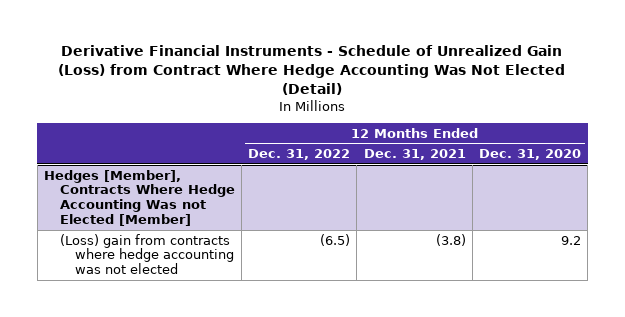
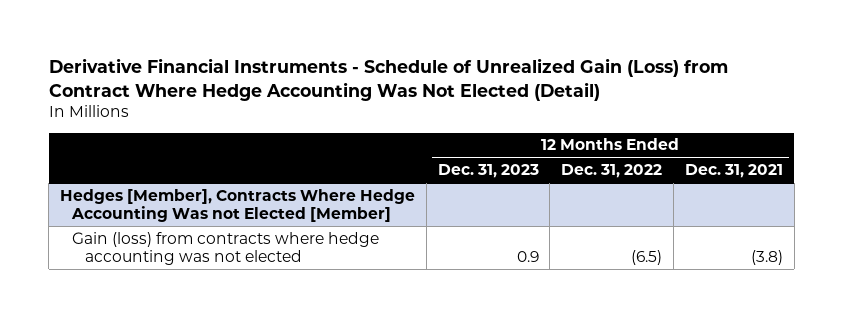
[479,149,582,161] Dec. 31, 2020 -> none
none -> [437,164,539,179] Dec. 31, 2023
[59,233,235,275] (Loss) gain from contracts where hedge accounting was not elected -> [72,231,380,266] Gain (loss) from contracts where hedge accounting was not elected

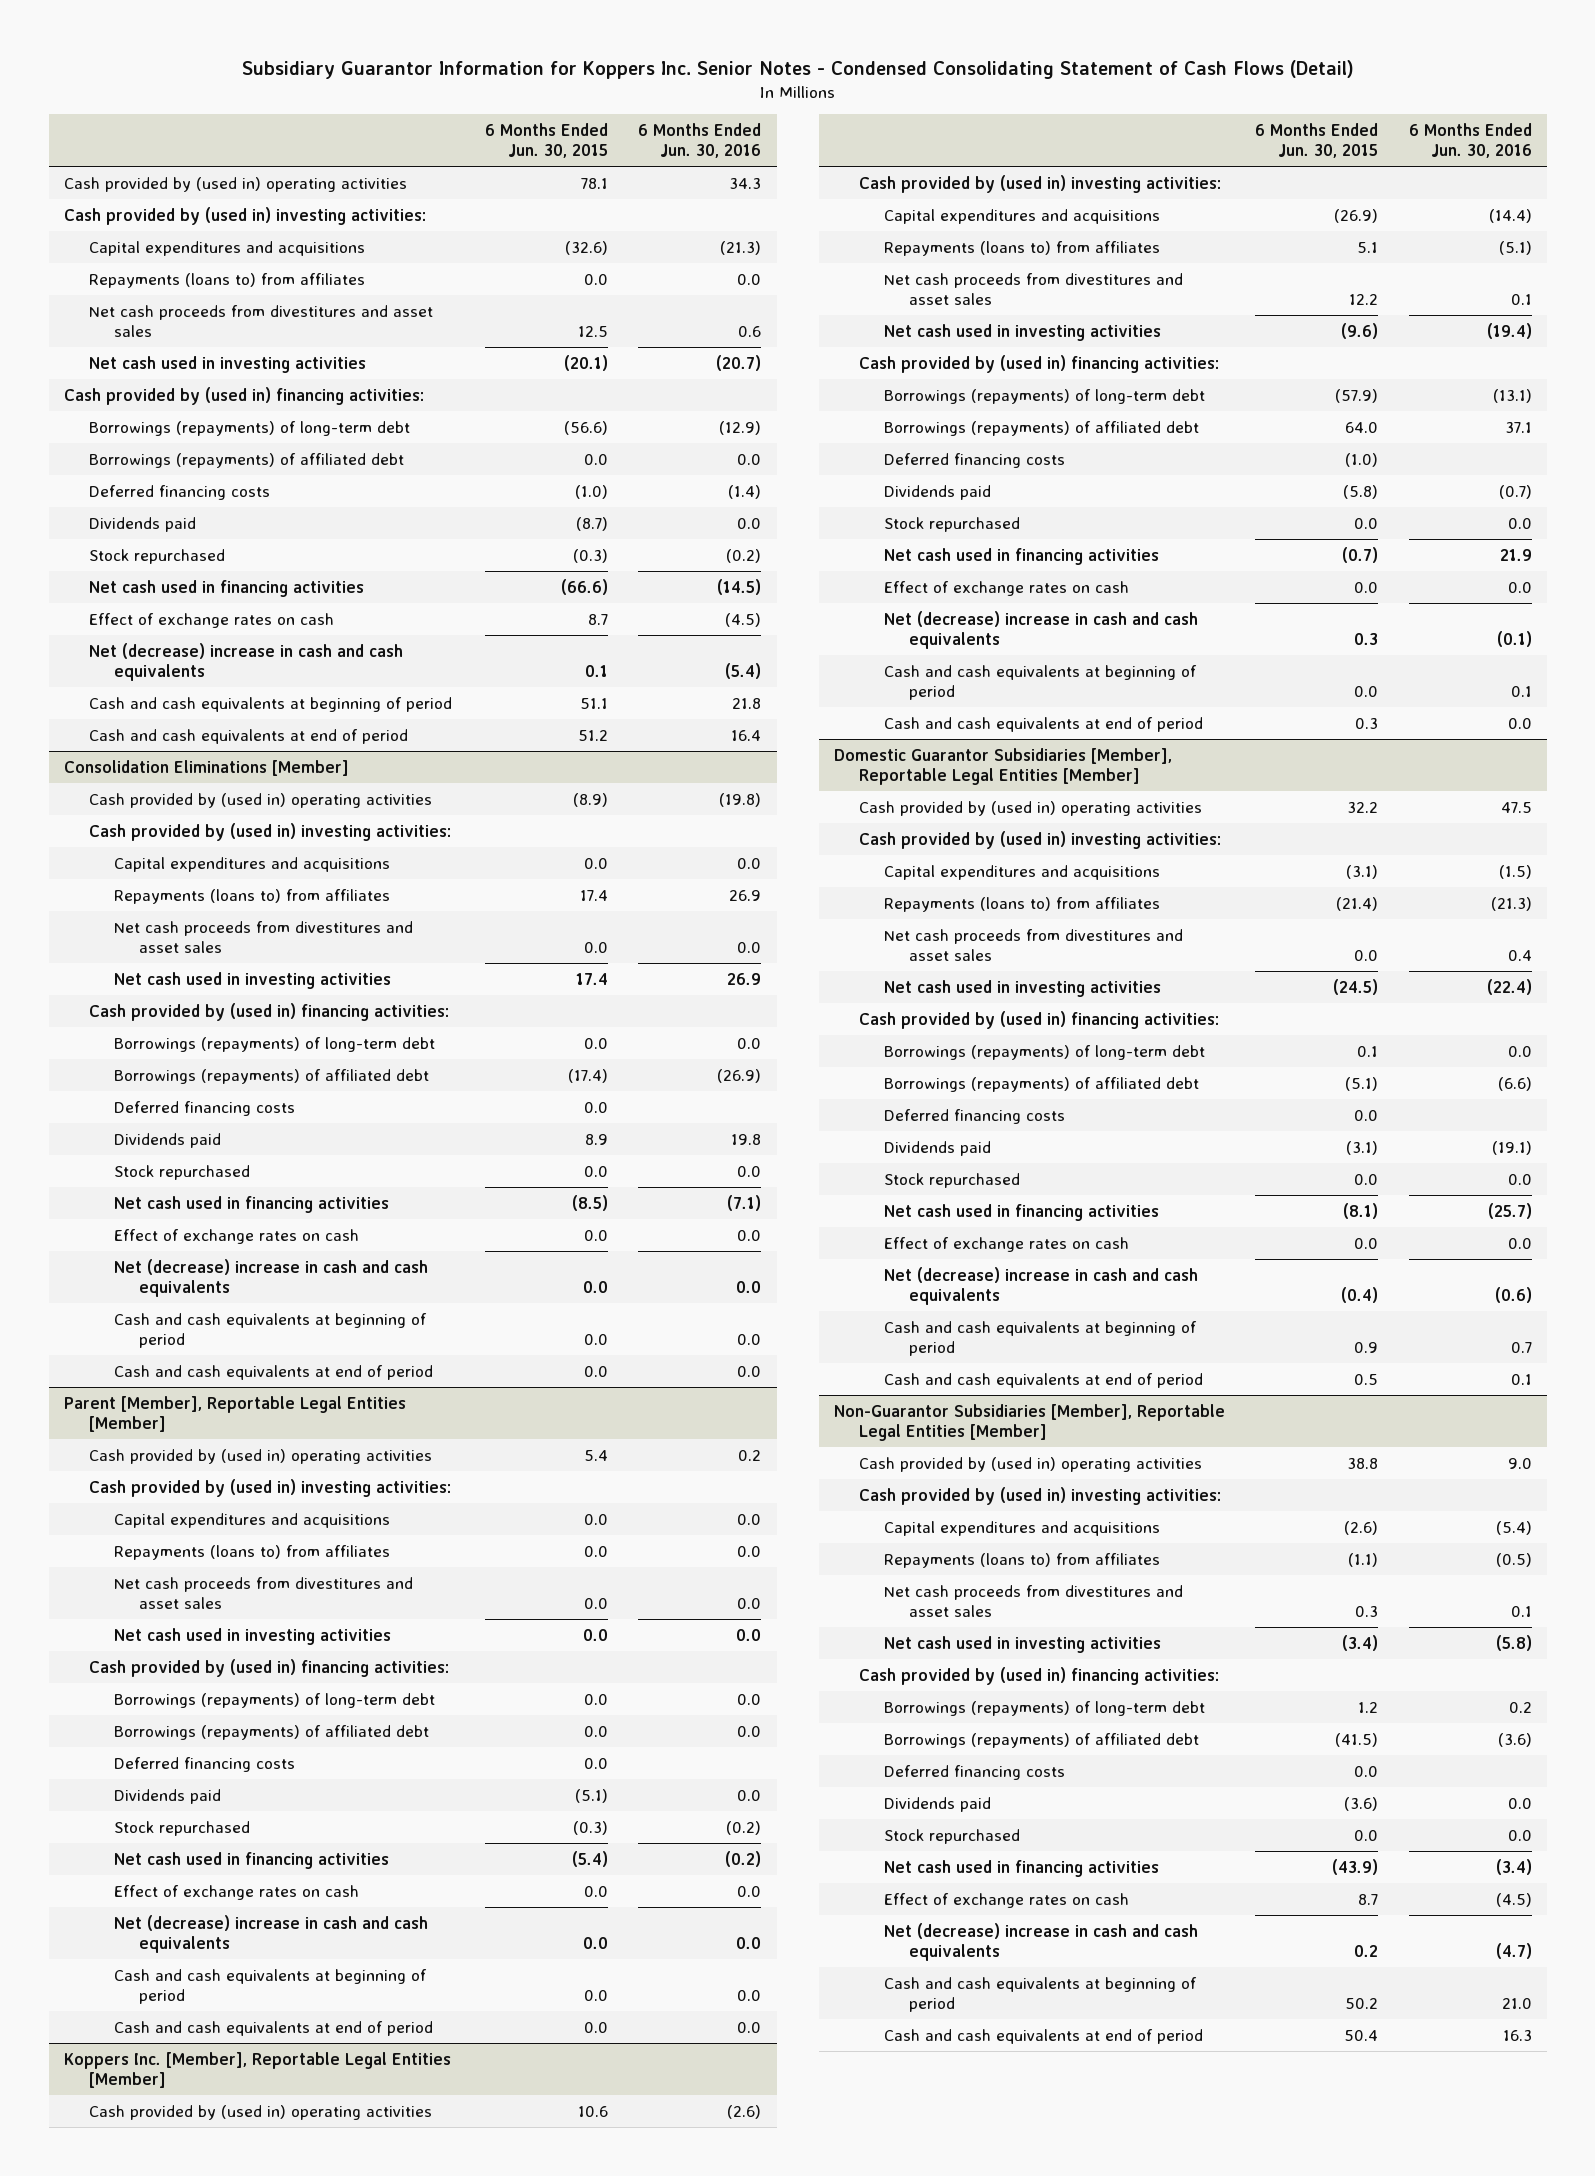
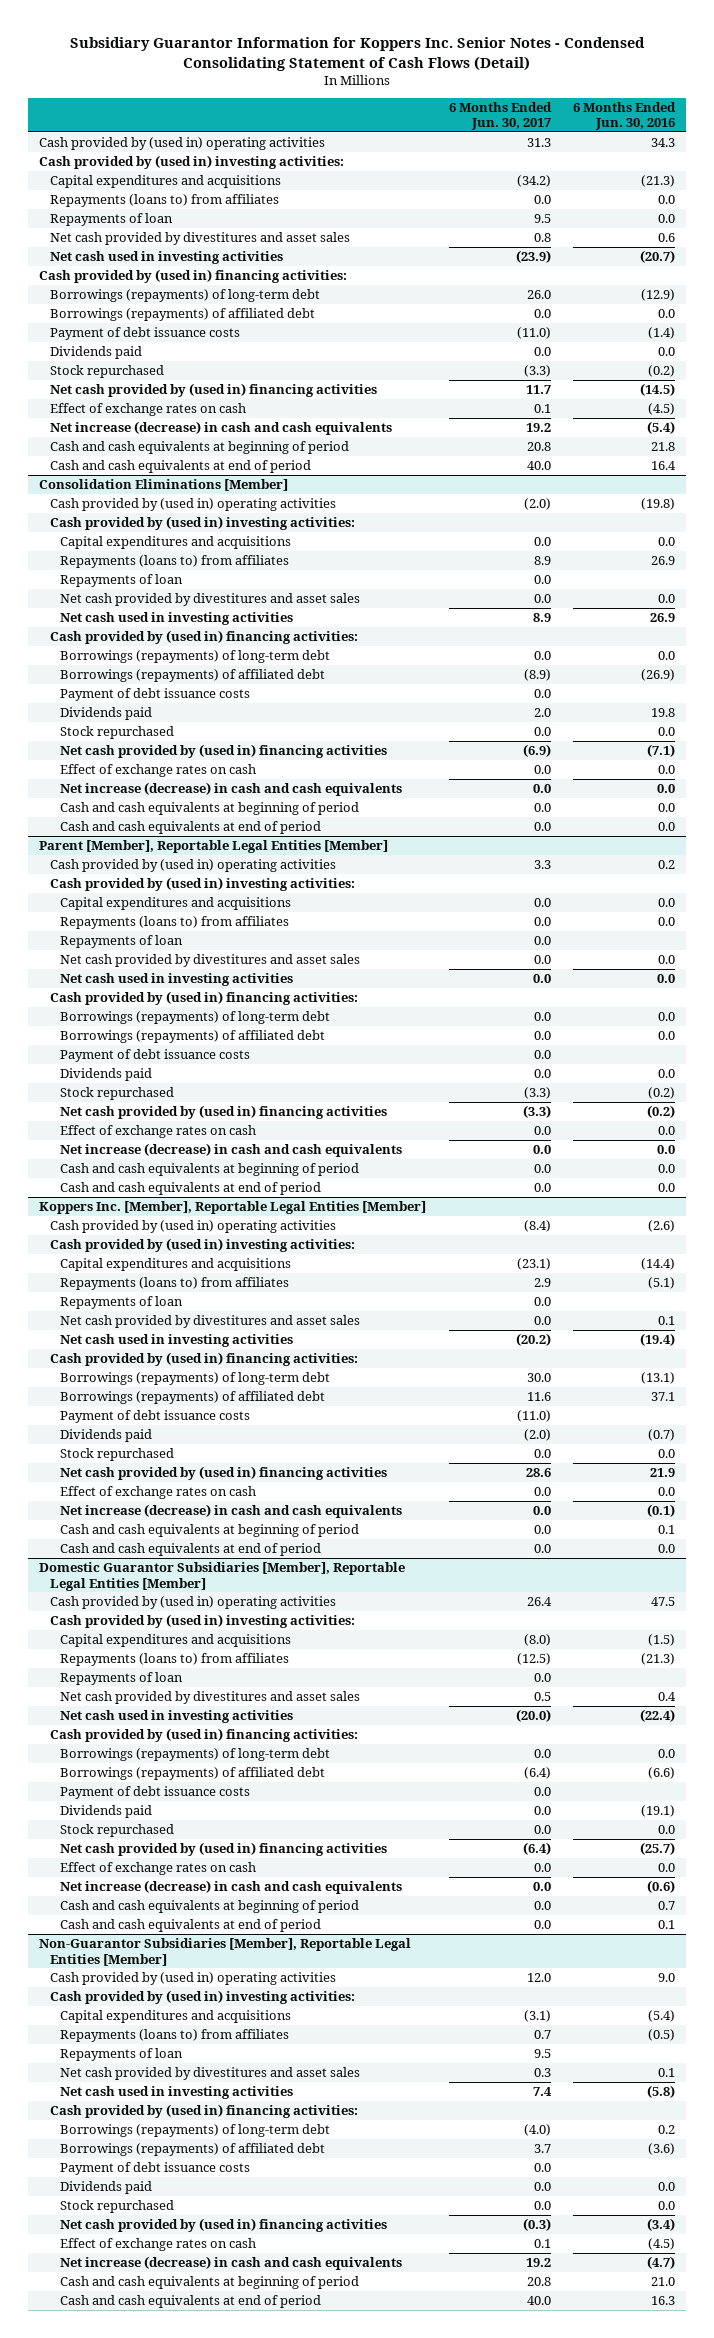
[485,123,609,159] 6 Months Ended Jun. 30, 2015 -> none
none -> [448,101,552,131] 6 Months Ended Jun. 30, 2017
none -> [49,212,173,226] Repayments of loan
[88,304,433,337] Net cash proceeds from divestitures and asset sales -> [49,231,350,245] Net cash provided by divestitures and asset sales
[88,484,270,500] Deferred financing costs -> none
none -> [49,326,240,340] Payment of debt issuance costs
[88,579,364,597] Net cash used in financing activities -> [49,382,377,397] Net cash provided by (used in) financing activities
[88,642,403,681] Net (decrease) increase in cash and cash equivalents -> [49,420,392,435] Net increase (decrease) in cash and cash equivalents
none -> [59,573,183,587] Repayments of loan
[113,920,413,953] Net cash proceeds from divestitures and asset sales -> [59,592,360,606] Net cash provided by divestitures and asset sales
[113,1100,295,1116] Deferred financing costs -> none
none -> [59,687,250,701] Payment of debt issuance costs
[113,1195,389,1213] Net cash used in financing activities -> [59,743,387,758] Net cash provided by (used in) financing activities
[113,1258,428,1297] Net (decrease) increase in cash and cash equivalents -> [59,781,402,796] Net increase (decrease) in cash and cash equivalents
none -> [59,934,183,948] Repayments of loan
[113,1576,413,1609] Net cash proceeds from divestitures and asset sales -> [59,953,360,967] Net cash provided by divestitures and asset sales
[113,1756,295,1772] Deferred financing costs -> none
none -> [59,1048,250,1062] Payment of debt issuance costs
[113,1851,389,1869] Net cash used in financing activities -> [59,1104,387,1119] Net cash provided by (used in) financing activities
[113,1914,428,1953] Net (decrease) increase in cash and cash equivalents -> [59,1142,402,1157] Net increase (decrease) in cash and cash equivalents
none -> [59,1295,183,1309] Repayments of loan
[884,272,1184,305] Net cash proceeds from divestitures and asset sales -> [59,1314,360,1328] Net cash provided by divestitures and asset sales
[884,452,1066,468] Deferred financing costs -> none
none -> [59,1409,250,1423] Payment of debt issuance costs
[884,547,1160,565] Net cash used in financing activities -> [59,1465,387,1480] Net cash provided by (used in) financing activities
[884,610,1199,649] Net (decrease) increase in cash and cash equivalents -> [59,1503,402,1518] Net increase (decrease) in cash and cash equivalents
none -> [59,1671,183,1685] Repayments of loan
[884,928,1184,961] Net cash proceeds from divestitures and asset sales -> [59,1690,360,1704] Net cash provided by divestitures and asset sales
[884,1108,1066,1124] Deferred financing costs -> none
none -> [59,1785,250,1799] Payment of debt issuance costs
[884,1203,1160,1221] Net cash used in financing activities -> [59,1841,387,1856] Net cash provided by (used in) financing activities
[884,1266,1199,1305] Net (decrease) increase in cash and cash equivalents -> [59,1879,402,1894] Net increase (decrease) in cash and cash equivalents
none -> [59,2047,183,2061] Repayments of loan
[884,1584,1184,1617] Net cash proceeds from divestitures and asset sales -> [59,2066,360,2080] Net cash provided by divestitures and asset sales
[884,1764,1066,1780] Deferred financing costs -> none
none -> [59,2161,250,2175] Payment of debt issuance costs
[884,1859,1160,1877] Net cash used in financing activities -> [59,2217,387,2232] Net cash provided by (used in) financing activities
[884,1922,1199,1961] Net (decrease) increase in cash and cash equivalents -> [59,2255,402,2270] Net increase (decrease) in cash and cash equivalents

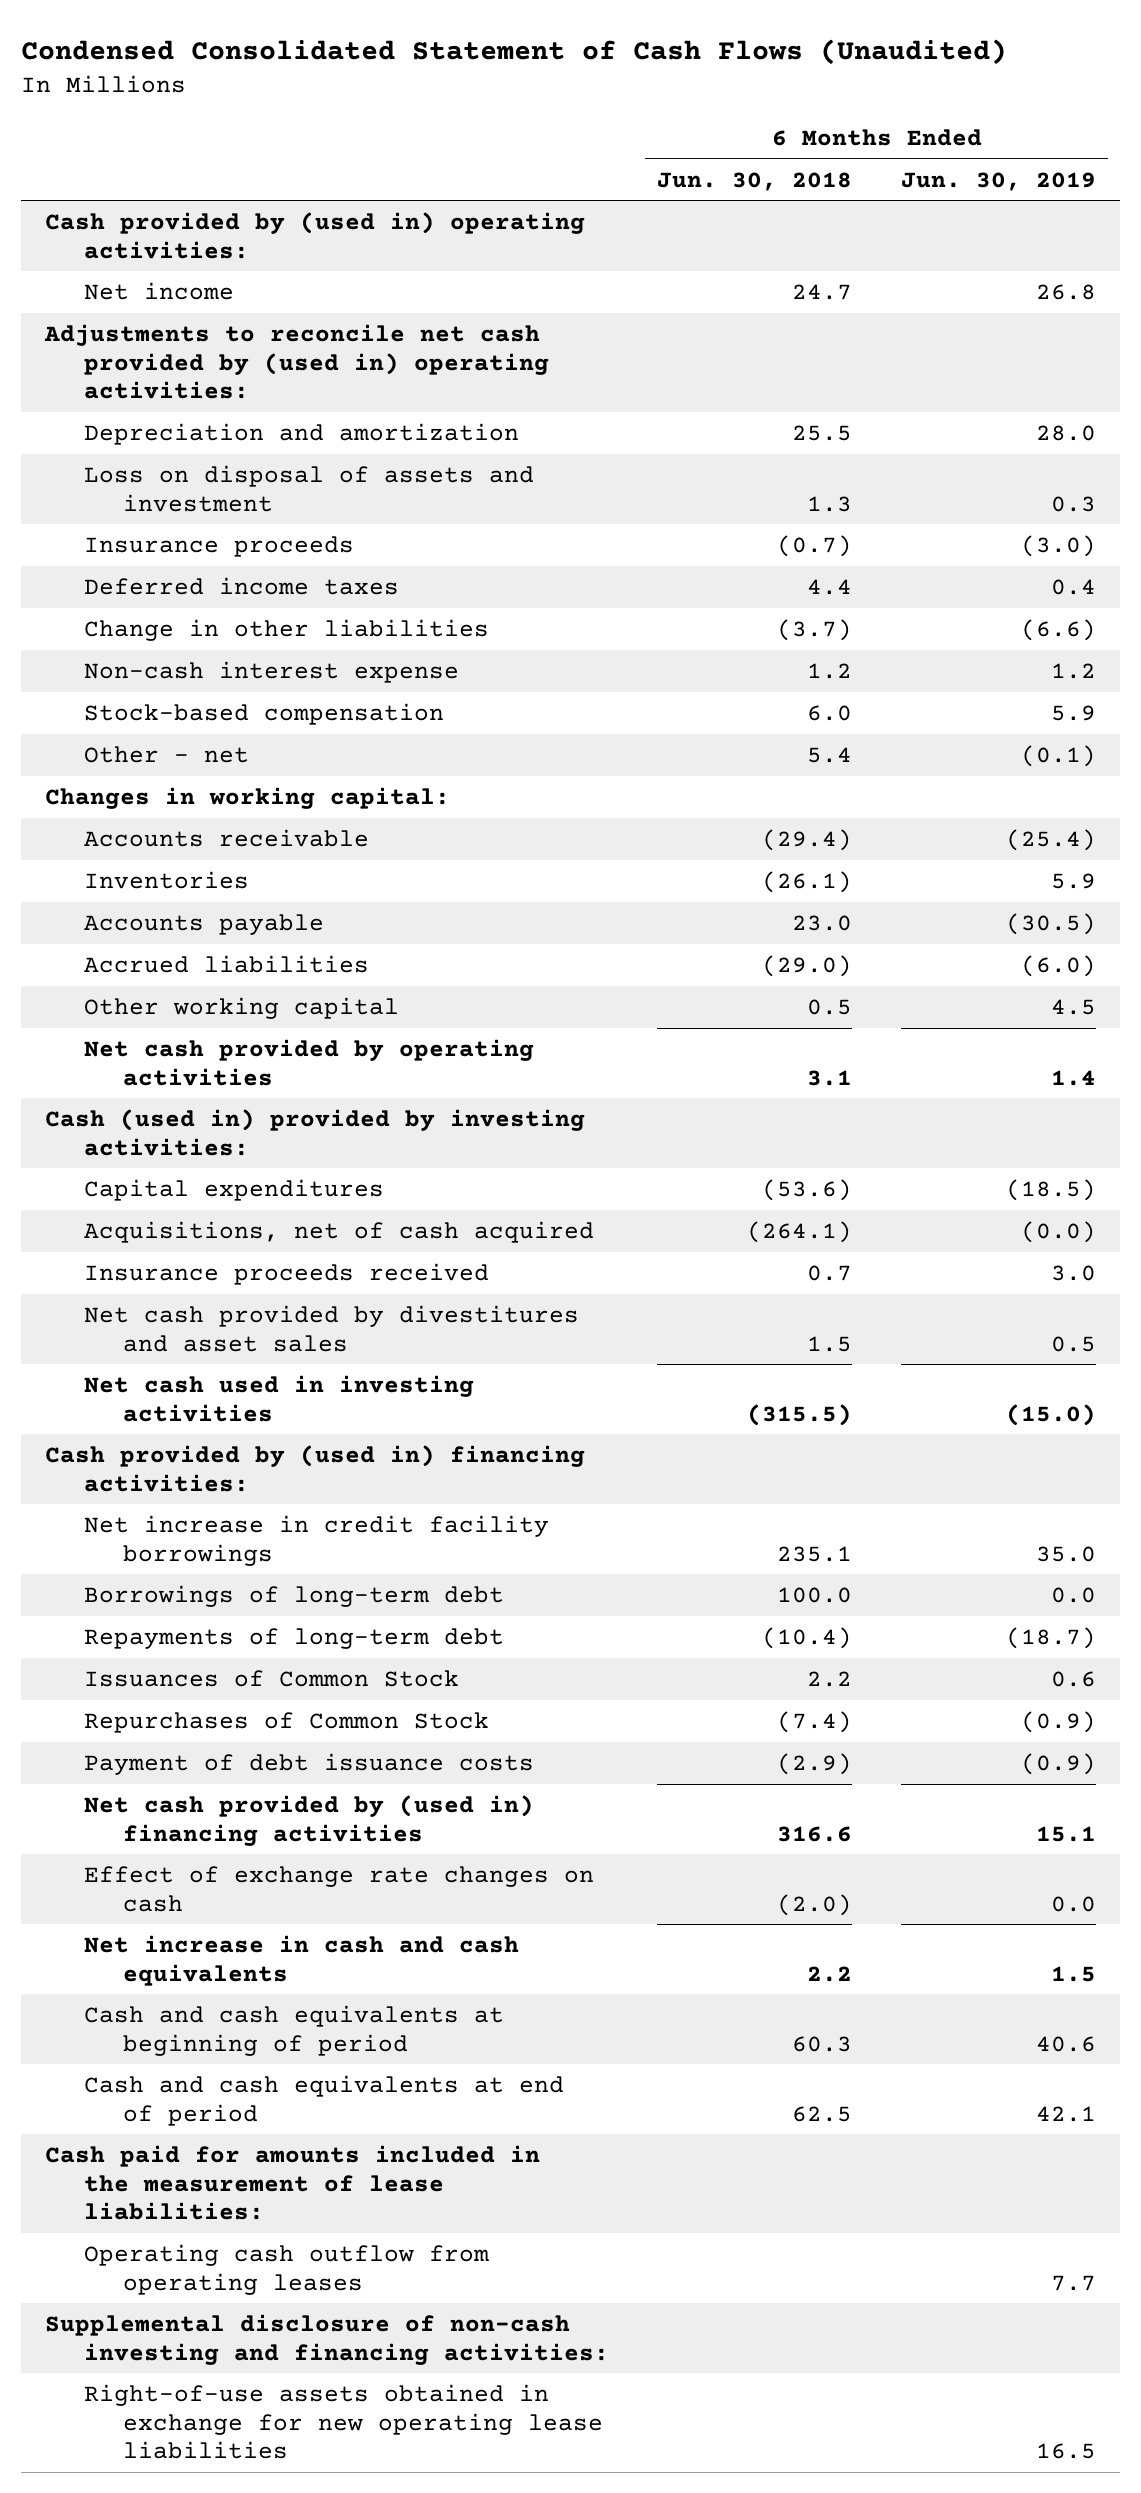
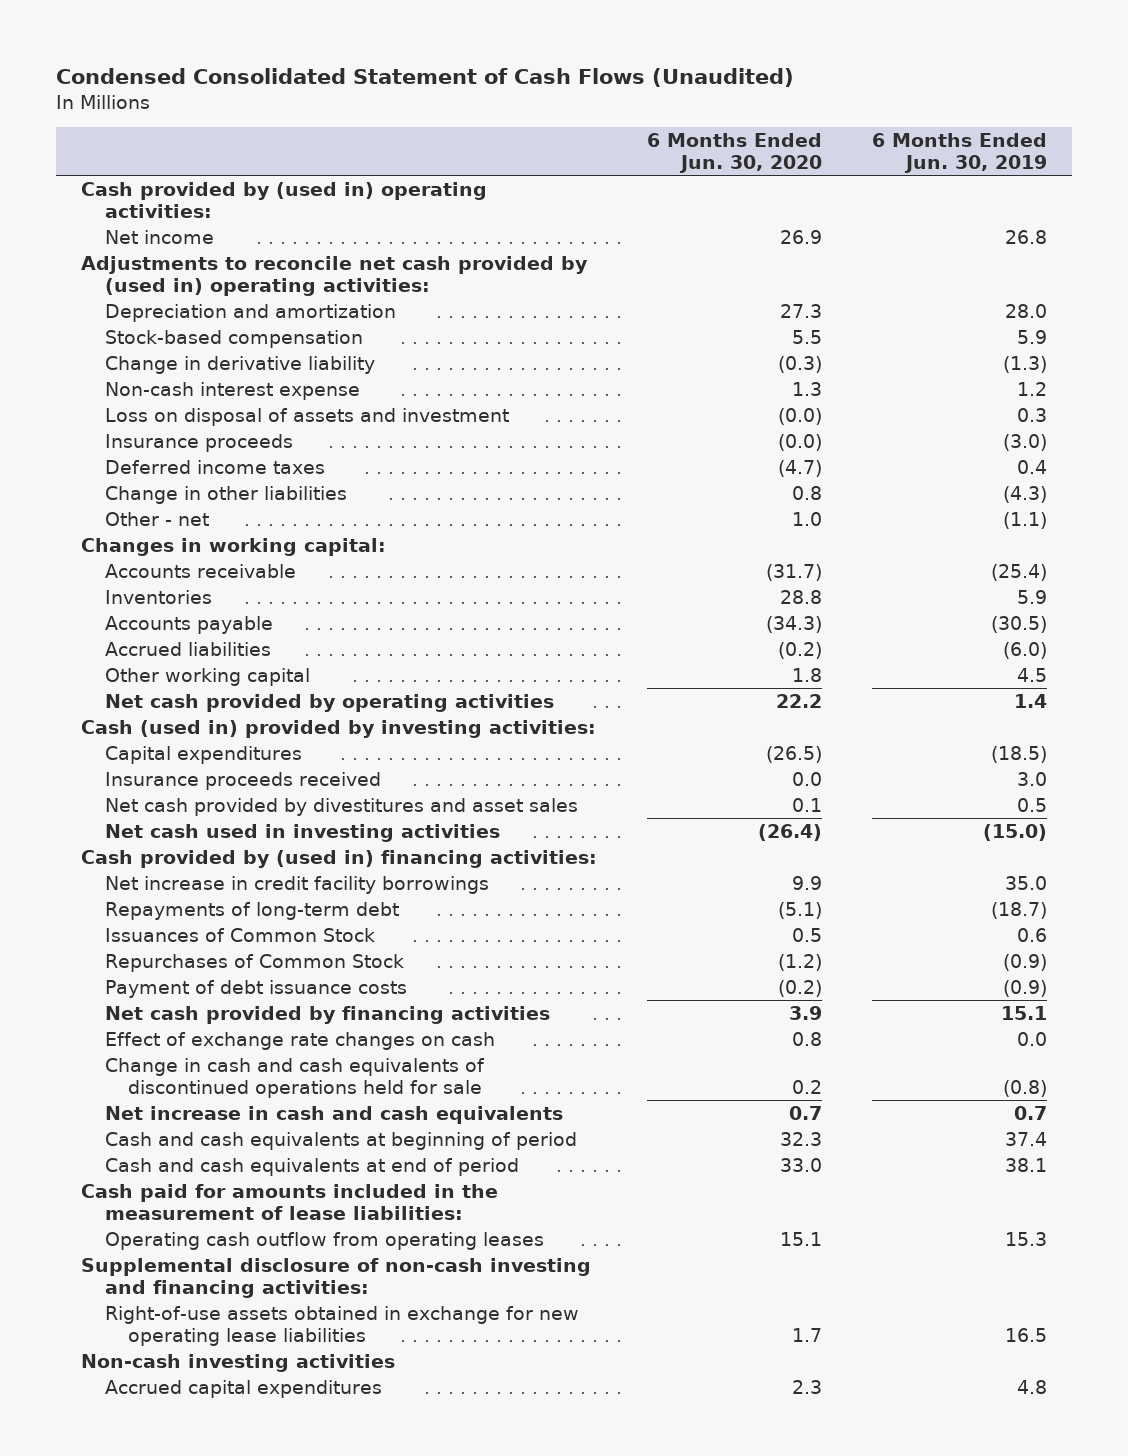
[657,171,853,191] Jun. 30, 2018 -> none
none -> [647,132,823,173] 6 Months Ended Jun. 30, 2020
[83,702,444,725] Stock-based compensation -> [104,329,363,348] Stock-based compensation
none -> [104,355,375,374] Change in derivative liability
[83,660,459,683] Non-cash interest expense -> [104,381,360,400] Non-cash interest expense
[1021,618,1097,641] (6.6) -> [1003,485,1048,503] (4.3)
[1021,744,1097,767] (0.1) -> [1003,511,1048,529] (1.1)
[83,1220,594,1243] Acquisitions, net of cash acquired -> none
[83,1584,504,1607] Borrowings of long-term debt -> none
[83,1794,534,1846] Net cash provided by (used in) financing activities -> [104,1005,550,1024] Net cash provided by financing activities
none -> [104,1057,485,1098] Change in cash and cash equivalents of discontinued operations held for sale
[1051,1965,1097,1982] 1.5 -> [1014,1105,1048,1120] 0.7
[1036,2035,1097,2052] 40.6 -> [1005,1131,1048,1146] 37.4
[1036,2105,1097,2122] 42.1 -> [1005,1157,1048,1172] 38.1
[1051,2274,1097,2291] 7.7 -> [1005,1231,1048,1246] 15.3
none -> [80,1353,395,1372] Non-cash investing activities
none -> [104,1379,382,1398] Accrued capital expenditures

